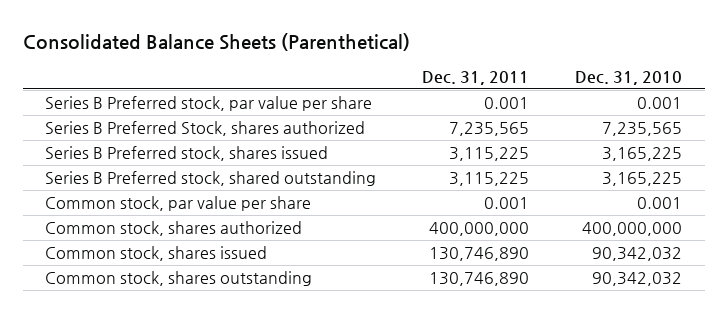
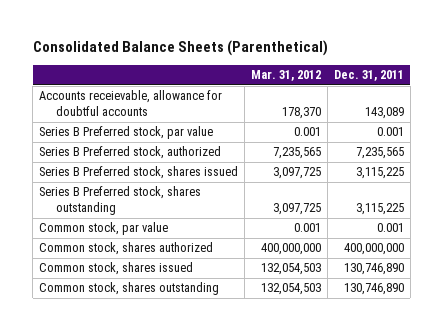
[574,70,682,85] Dec. 31, 2010 -> none
none -> [251,70,322,82] Mar. 31, 2012
none -> [39,90,223,117] Accounts receievable, allowance for doubtful accounts
[45,96,373,112] Series B Preferred stock, par value per share -> [39,126,214,140] Series B Preferred stock, par value
[45,121,366,137] Series B Preferred Stock, shares authorized -> [39,146,222,160] Series B Preferred stock, authorized
[45,171,377,187] Series B Preferred stock, shared outstanding -> [39,186,202,216] Series B Preferred stock, shares outstanding
[45,196,312,212] Common stock, par value per share -> [39,222,169,236] Common stock, par value

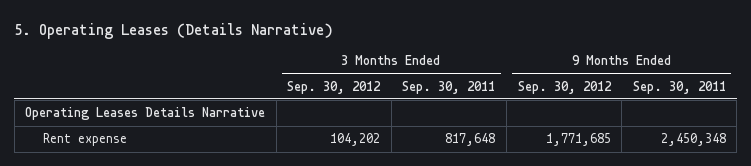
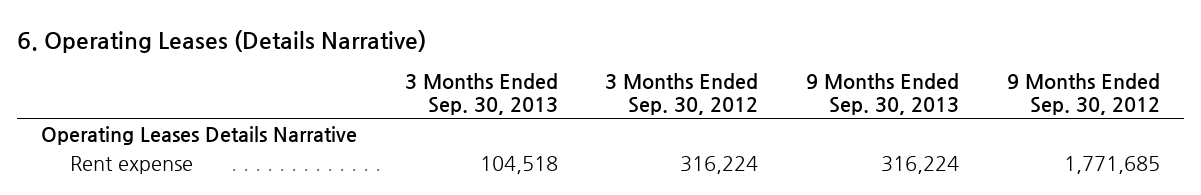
[14,22,334,39] 5. Operating Leases (Details Narrative) -> [17,29,427,53] 6. Operating Leases (Details Narrative)
[402,80,496,94] Sep. 30, 2011 -> none
[632,80,726,94] Sep. 30, 2011 -> none
none -> [404,73,558,116] 3 Months Ended Sep. 30, 2013
none -> [806,73,960,116] 9 Months Ended Sep. 30, 2013
[330,133,381,147] 104,202 -> [680,156,759,175] 316,224

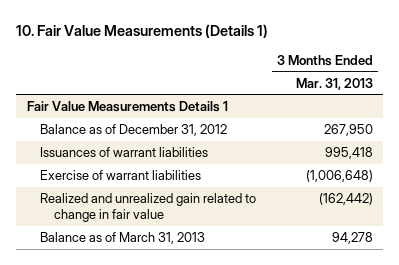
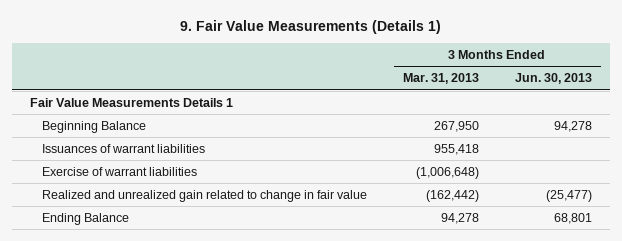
[16,24,269,39] 10. Fair Value Measurements (Details 1) -> [179,19,441,34] 9. Fair Value Measurements (Details 1)
none -> [514,73,592,85] Jun. 30, 2013
[40,124,228,137] Balance as of December 31, 2012 -> [41,120,146,133] Beginning Balance
[324,147,373,160] 995,418 -> [433,143,479,155] 955,418
[40,232,206,245] Balance as of March 31, 2013 -> [41,212,129,225] Ending Balance

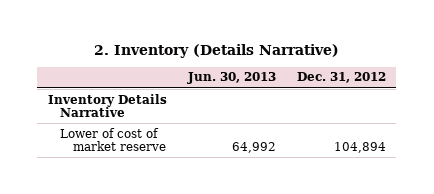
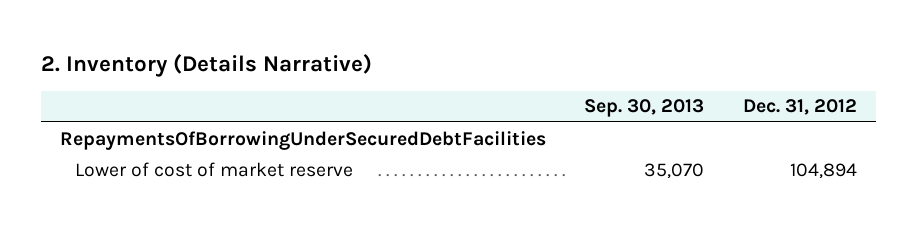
[186,72,276,85] Jun. 30, 2013 -> none
none -> [584,99,705,118] Sep. 30, 2013
[47,93,167,118] Inventory Details Narrative -> [60,130,547,150] RepaymentsOfBorrowingUnderSecuredDebtFacilities

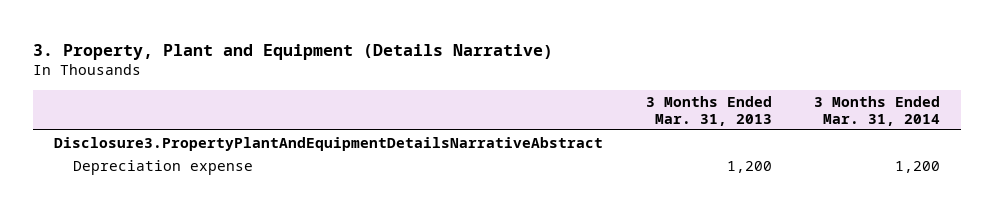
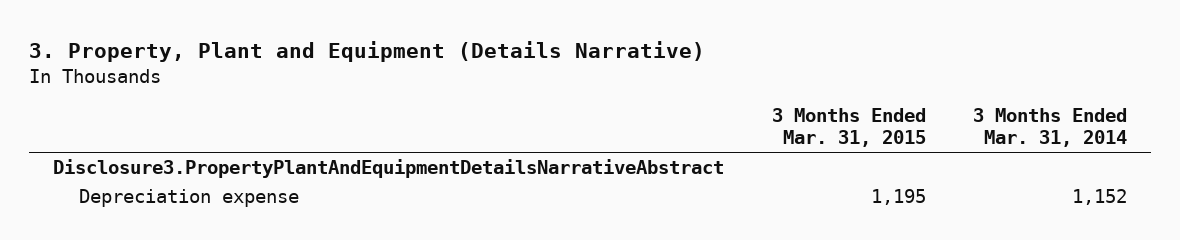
[645,95,772,126] 3 Months Ended Mar. 31, 2013 -> none
none -> [771,108,926,148] 3 Months Ended Mar. 31, 2015
[895,160,941,173] 1,200 -> [1072,189,1128,206] 1,152

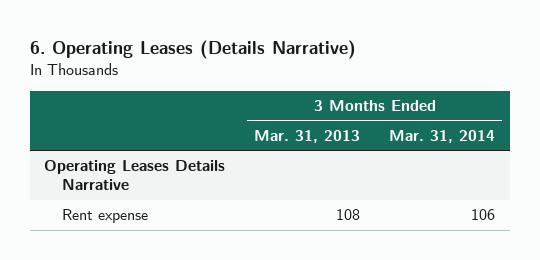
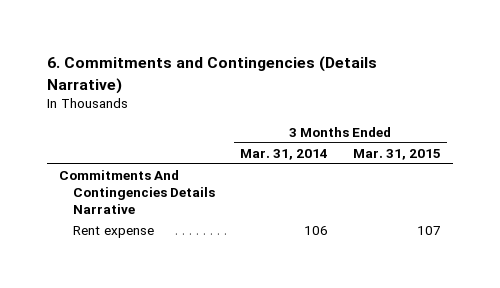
[29,40,356,60] 6. Operating Leases (Details Narrative) -> [46,56,377,94] 6. Commitments and Contingencies (Details Narrative)
[254,129,361,143] Mar. 31, 2013 -> none
none -> [352,149,441,161] Mar. 31, 2015
[44,160,226,191] Operating Leases Details Narrative -> [59,170,216,215] Commitments And Contingencies Details Narrative

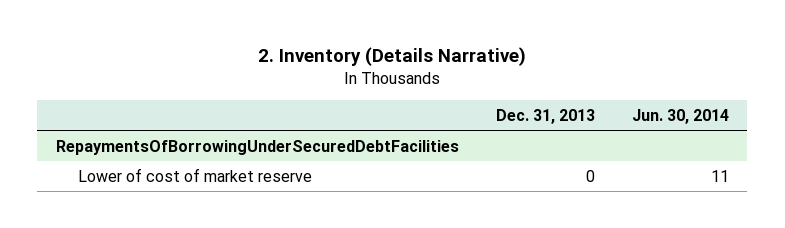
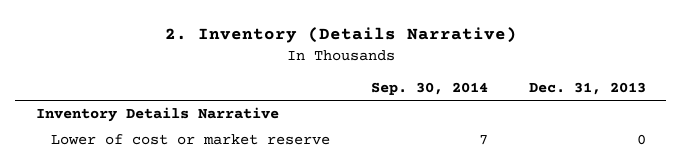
[631,108,729,124] Jun. 30, 2014 -> none
none -> [370,82,488,96] Sep. 30, 2014
[55,139,459,155] RepaymentsOfBorrowingUnderSecuredDebtFacilities -> [35,107,279,123] Inventory Details Narrative
[78,167,313,182] Lower of cost of market reserve -> [51,134,331,146] Lower of cost or market reserve

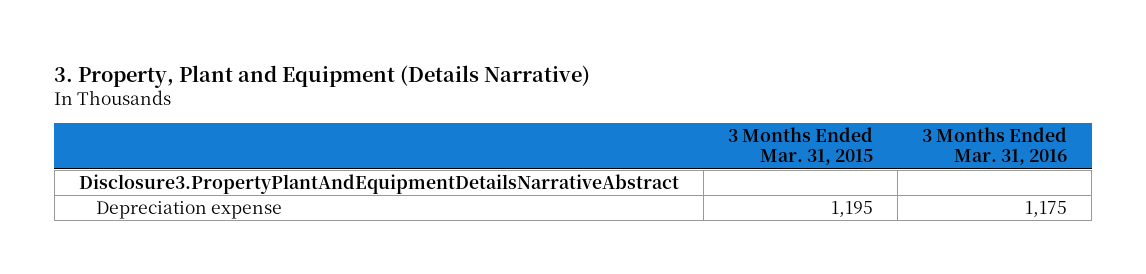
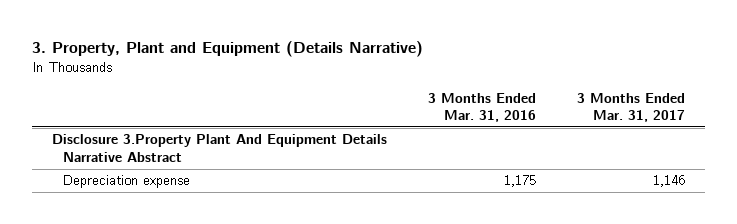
[727,127,873,166] 3 Months Ended Mar. 31, 2015 -> none
none -> [576,92,685,123] 3 Months Ended Mar. 31, 2017
[78,174,679,195] Disclosure3.PropertyPlantAndEquipmentDetailsNarrativeAbstract -> [51,134,387,162] Disclosure 3.Property Plant And Equipment Details Narrative Abstract

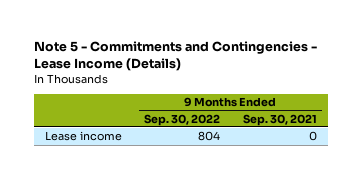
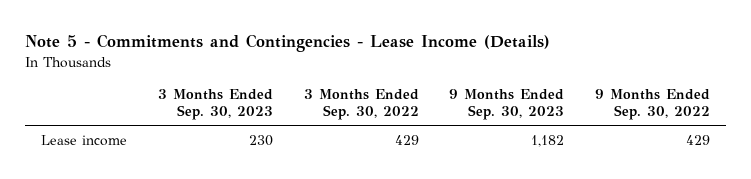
[242,113,317,126] Sep. 30, 2021 -> none
none -> [157,89,273,121] 3 Months Ended Sep. 30, 2023
none -> [303,89,419,121] 3 Months Ended Sep. 30, 2022
none -> [449,89,565,121] 9 Months Ended Sep. 30, 2023
[198,131,221,142] 804 -> [686,134,711,145] 429

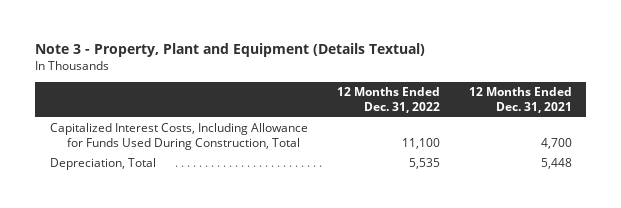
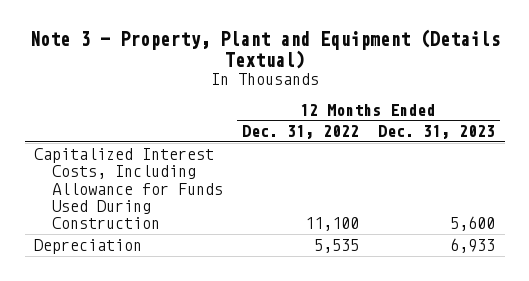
[468,87,572,114] 12 Months Ended Dec. 31, 2021 -> none
none -> [378,125,496,140] Dec. 31, 2023
[49,123,308,151] Capitalized Interest Costs, Including Allowance for Funds Used During Construction, Total -> [34,148,223,230] Capitalized Interest Costs, Including Allowance for Funds Used During Construction
[49,158,156,171] Depreciation, Total -> [34,239,143,255] Depreciation

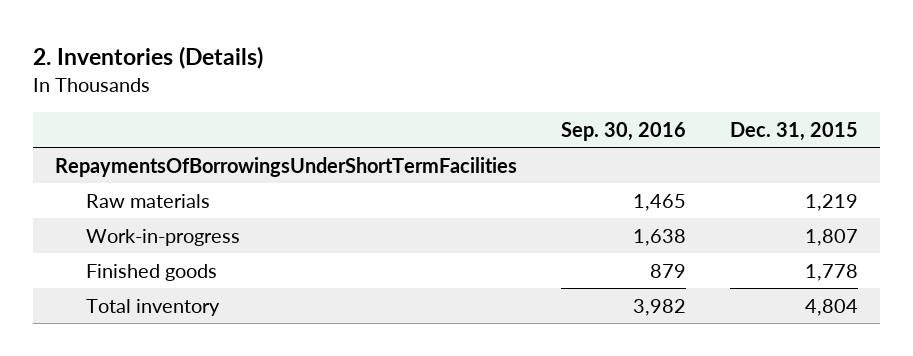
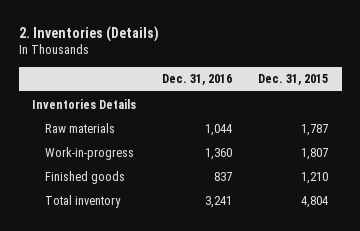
[561,121,687,141] Sep. 30, 2016 -> none
none -> [162,74,233,86] Dec. 31, 2016
[55,156,518,177] RepaymentsOfBorrowingsUnderShortTermFacilities -> none
none -> [31,98,136,109] Inventories Details
[805,193,859,211] 1,219 -> [301,123,329,136] 1,787
[805,263,859,281] 1,778 -> [301,171,329,184] 1,210

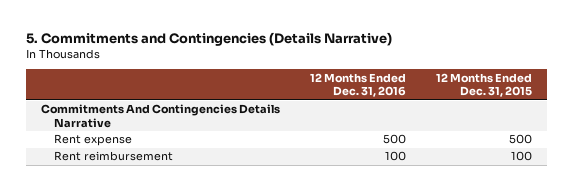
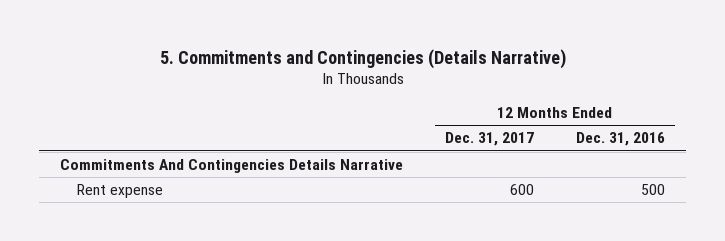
[436,72,533,98] 12 Months Ended Dec. 31, 2015 -> none
none -> [445,132,535,147] Dec. 31, 2017
[54,151,174,162] Rent reimbursement -> none

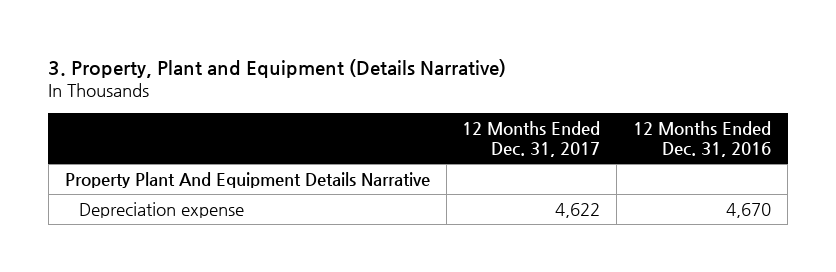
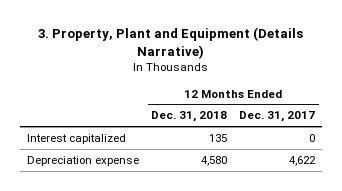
[633,120,772,158] 12 Months Ended Dec. 31, 2016 -> none
none -> [150,111,227,123] Dec. 31, 2018
[64,171,430,188] Property Plant And Equipment Details Narrative -> none
none -> [26,133,126,144] Interest capitalized

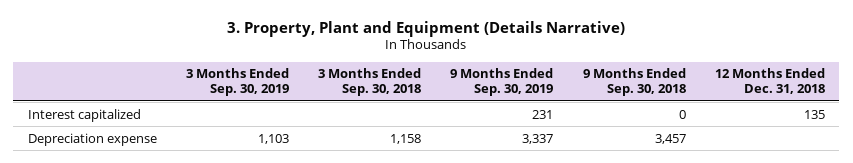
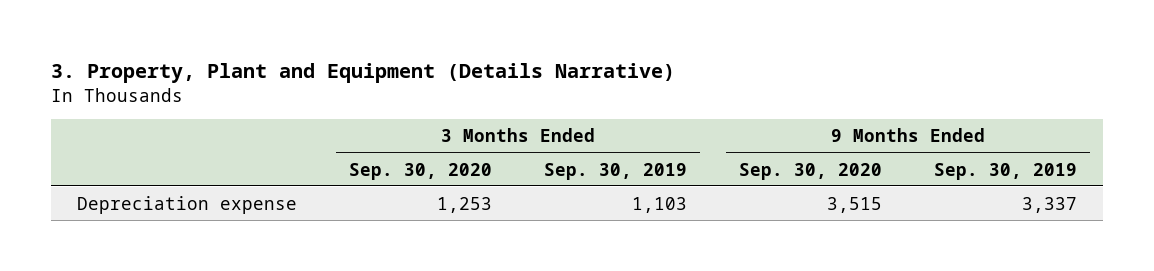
[318,68,422,97] 3 Months Ended Sep. 30, 2018 -> none
[582,68,686,97] 9 Months Ended Sep. 30, 2018 -> none
[714,68,825,95] 12 Months Ended Dec. 31, 2018 -> none
none -> [348,162,492,180] Sep. 30, 2020
none -> [739,162,883,180] Sep. 30, 2020
[27,108,141,122] Interest capitalized -> none

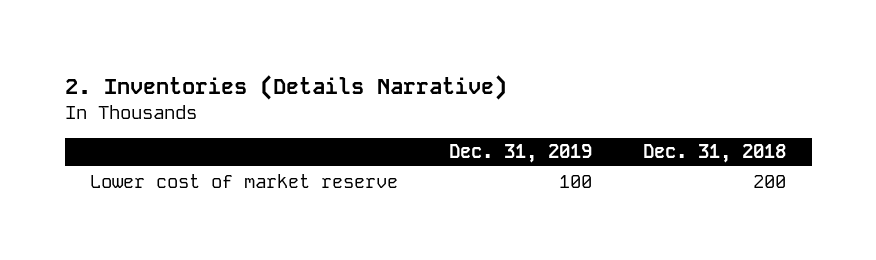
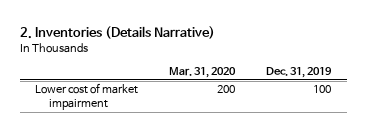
[643,144,787,164] Dec. 31, 2018 -> none
none -> [169,67,237,79] Mar. 31, 2020
[90,173,399,188] Lower cost of market reserve -> [35,83,139,111] Lower cost of market impairment

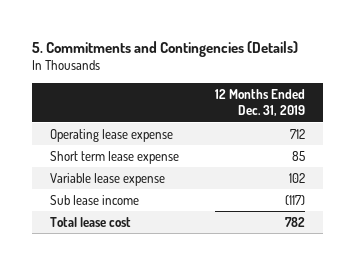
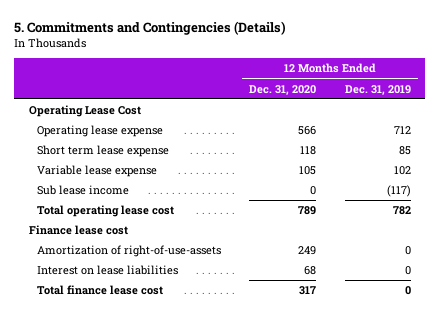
none -> [249,84,317,95] Dec. 31, 2020
none -> [28,105,141,118] Operating Lease Cost
none -> [36,205,174,218] Total operating lease cost
none -> [28,225,128,236] Finance lease cost
none -> [36,245,221,258] Amortization of right-of-use-assets
none -> [36,265,178,276] Interest on lease liabilities
[50,217,132,228] Total lease cost -> [36,285,163,296] Total finance lease cost
[285,217,306,228] 782 -> [404,286,411,296] 0

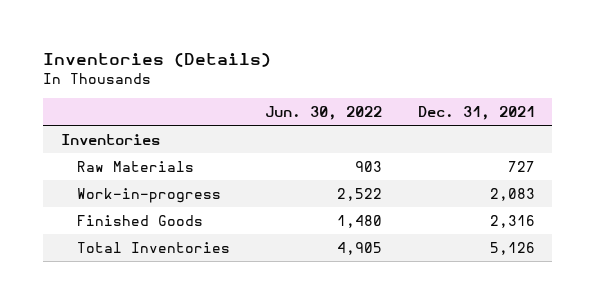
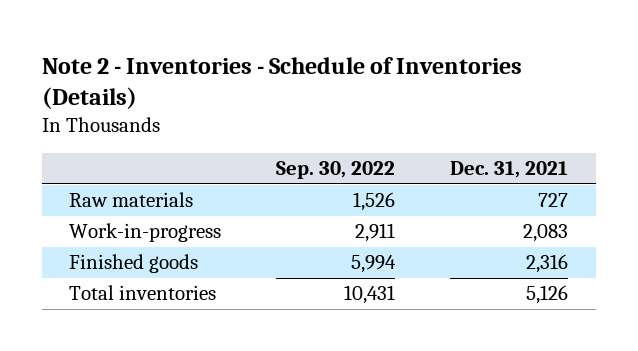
[43,52,272,67] Inventories (Details) -> [42,56,523,110] Note 2 - Inventories - Schedule of Inventories (Details)
[265,105,383,120] Jun. 30, 2022 -> none
none -> [276,161,396,180] Sep. 30, 2022
[60,134,160,146] Inventories -> none
[76,161,194,173] Raw Materials -> [69,192,194,208] Raw materials
[76,215,203,227] Finished Goods -> [69,254,199,274] Finished goods
[76,242,230,254] Total Inventories -> [69,285,217,301] Total inventories

